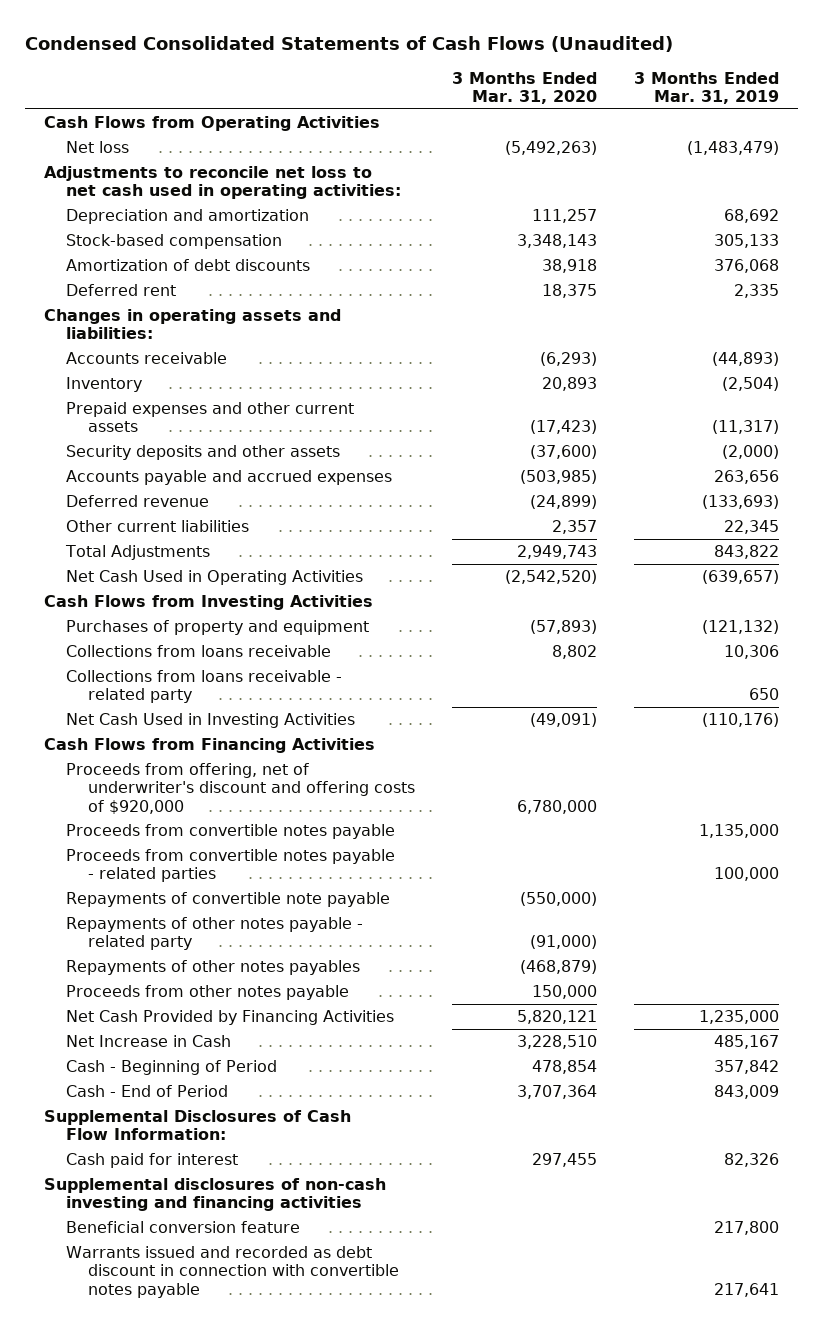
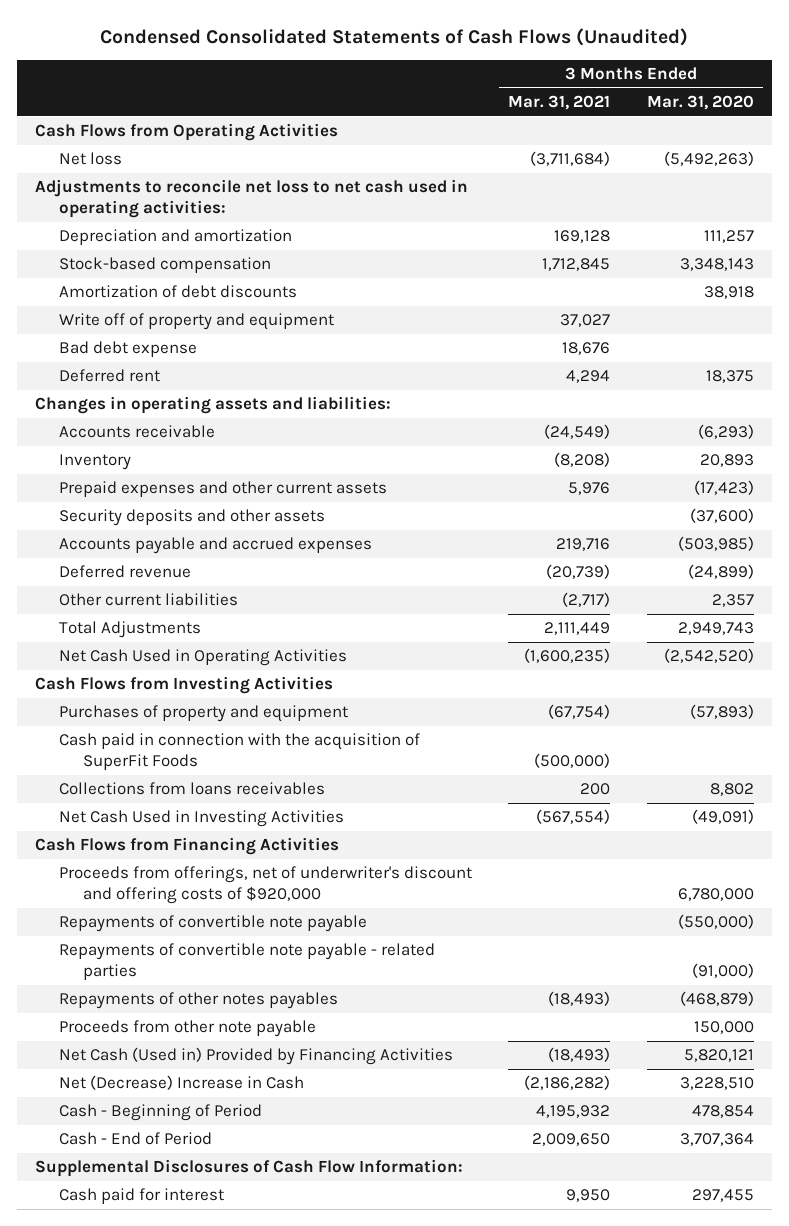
[634,71,780,105] 3 Months Ended Mar. 31, 2019 -> none
none -> [508,94,611,110] Mar. 31, 2021
none -> [59,313,335,331] Write off of property and equipment
none -> [59,341,198,358] Bad debt expense
[65,670,342,704] Collections from loans receivable - related party -> none
none -> [59,733,421,770] Cash paid in connection with the acquisition of SuperFit Foods
[65,645,331,658] Collections from loans receivable -> [59,782,326,796] Collections from loans receivables
[65,824,395,840] Proceeds from convertible notes payable -> none
[65,849,395,883] Proceeds from convertible notes payable - related parties -> none
[65,763,415,814] Proceeds from offering, net of underwriter's discount and offering costs of $920,000 -> [59,866,473,904] Proceeds from offerings, net of underwriter's discount and offering costs of $920,000
[65,917,363,951] Repayments of other notes payable - related party -> none
none -> [59,943,436,980] Repayments of convertible note payable - related parties
[65,985,349,1001] Proceeds from other notes payable -> [59,1020,317,1038] Proceeds from other note payable
[65,1010,394,1026] Net Cash Provided by Financing Activities -> [59,1047,454,1066] Net Cash (Used in) Provided by Financing Activities
[65,1035,231,1048] Net Increase in Cash -> [59,1075,305,1091] Net (Decrease) Increase in Cash
[44,1178,387,1212] Supplemental disclosures of non-cash investing and financing activities -> none
[65,1221,300,1234] Beneficial conversion feature -> none
[65,1246,399,1298] Warrants issued and recorded as debt discount in connection with convertible notes payable -> none

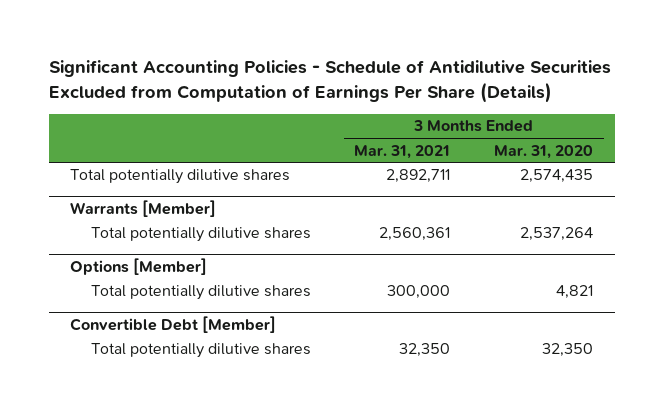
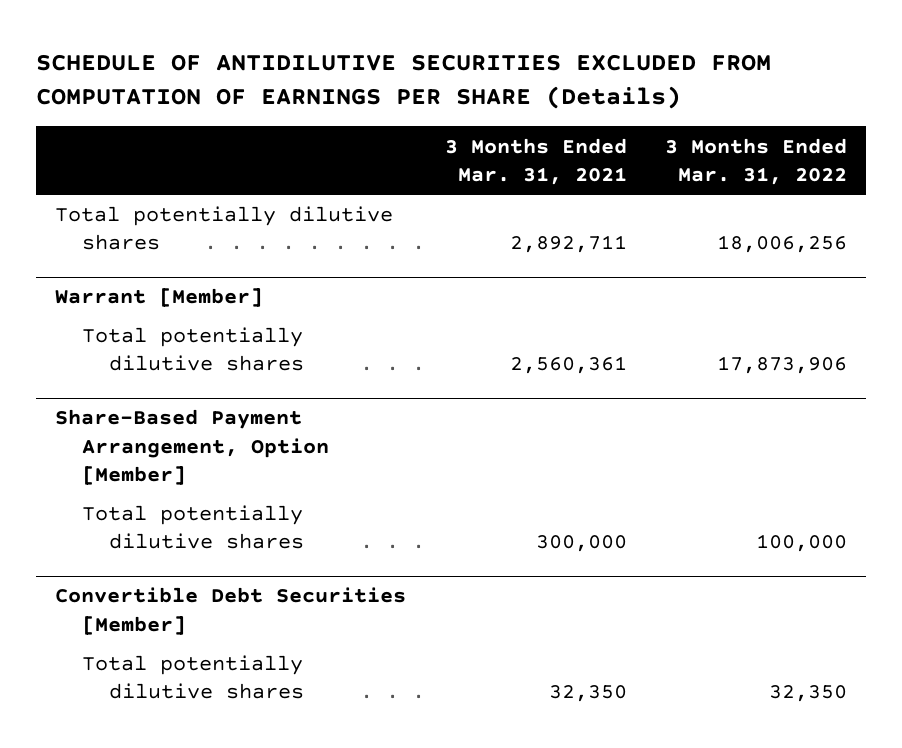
[48,60,611,104] Significant Accounting Policies - Schedule of Antidilutive Securities Excluded from Computation of Earnings Per Share (Details) -> [36,54,772,110] SCHEDULE OF ANTIDILUTIVE SECURITIES EXCLUDED FROM COMPUTATION OF EARNINGS PER SHARE (Details)
[493,144,593,159] Mar. 31, 2020 -> none
none -> [664,137,847,185] 3 Months Ended Mar. 31, 2022
[70,200,217,218] Warrants [Member] -> [55,288,264,308] Warrant [Member]
[70,258,208,276] Options [Member] -> [55,409,329,485] Share-Based Payment Arrangement, Option [Member]
[70,316,277,334] Convertible Debt [Member] -> [55,587,407,635] Convertible Debt Securities [Member]

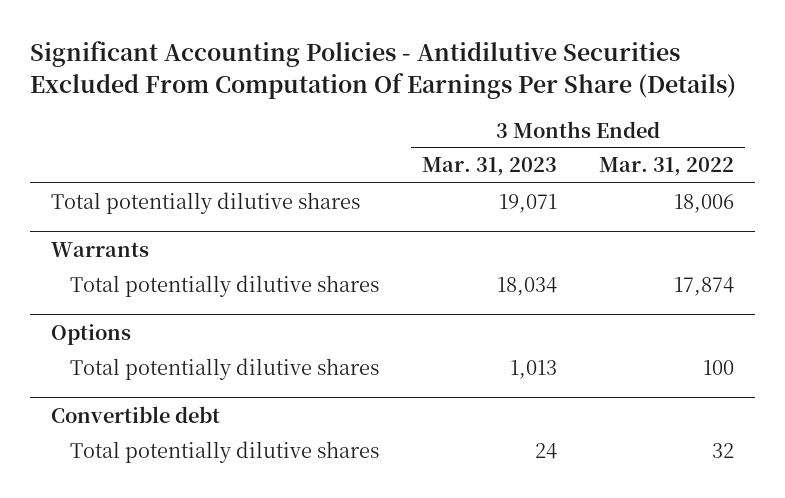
[36,54,772,110] SCHEDULE OF ANTIDILUTIVE SECURITIES EXCLUDED FROM COMPUTATION OF EARNINGS PER SHARE (Details) -> [29,41,736,99] Significant Accounting Policies - Antidilutive Securities Excluded From Computation Of Earnings Per Share (Details)
[444,137,627,185] 3 Months Ended Mar. 31, 2021 -> none
none -> [421,157,557,177] Mar. 31, 2023
[716,235,847,254] 18,006,256 -> [673,193,734,213] 18,006
[55,288,264,308] Warrant [Member] -> [50,241,149,257] Warrants
[716,356,847,375] 17,873,906 -> [673,276,734,296] 17,874
[55,409,329,485] Share-Based Payment Arrangement, Option [Member] -> [50,323,131,345] Options
[755,534,847,553] 100,000 -> [702,359,734,375] 100
[55,587,407,635] Convertible Debt Securities [Member] -> [50,405,220,423] Convertible debt
[768,685,847,703] 32,350 -> [711,442,734,458] 32

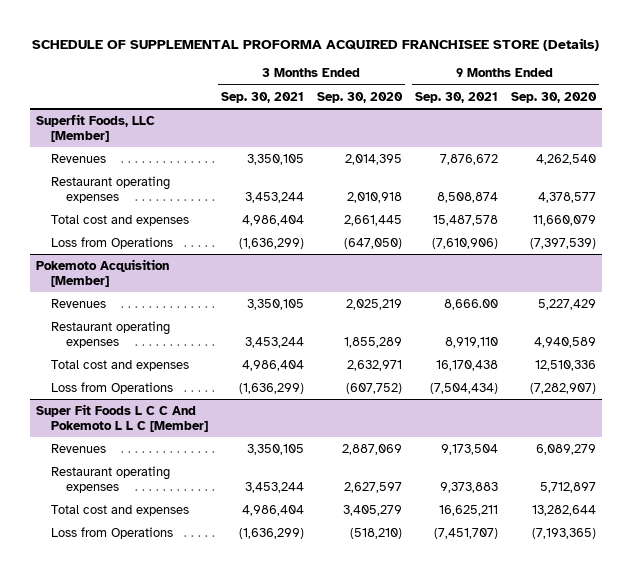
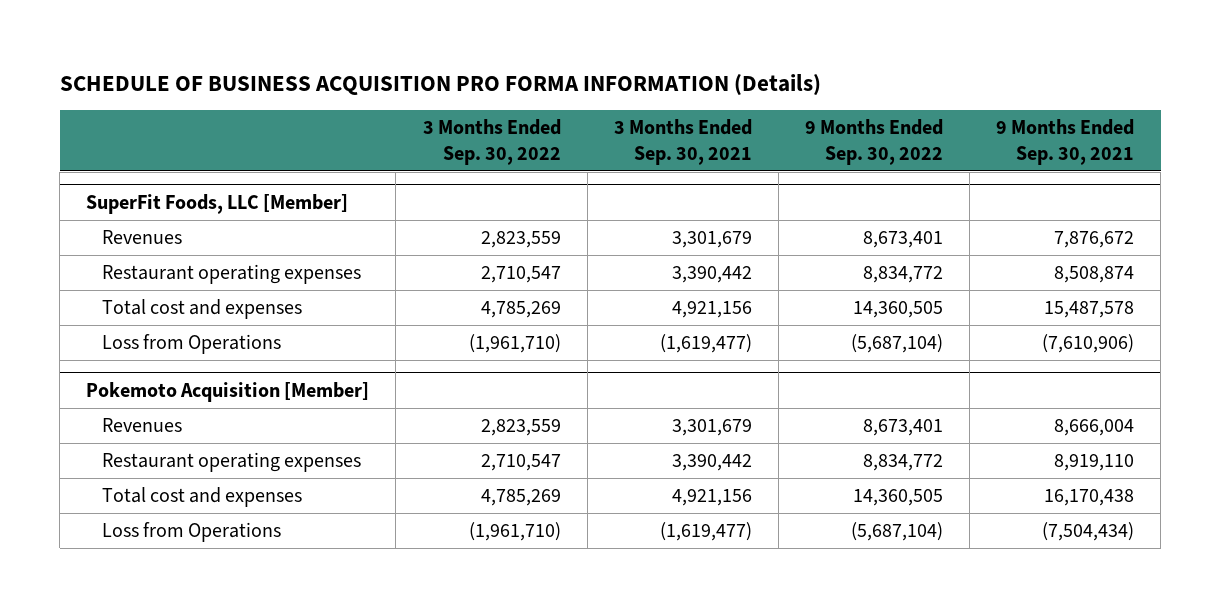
[31,38,599,52] SCHEDULE OF SUPPLEMENTAL PROFORMA ACQUIRED FRANCHISEE STORE (Details) -> [59,73,821,96] SCHEDULE OF BUSINESS ACQUISITION PRO FORMA INFORMATION (Details)
[316,91,403,103] Sep. 30, 2020 -> none
[510,91,597,103] Sep. 30, 2020 -> none
none -> [422,119,561,165] 3 Months Ended Sep. 30, 2022
none -> [804,119,943,165] 9 Months Ended Sep. 30, 2022
[36,113,156,142] Superfit Foods, LLC [Member] -> [86,193,349,214] SuperFit Foods, LLC [Member]
[247,153,305,165] 3,350,105 -> [671,231,752,249] 3,301,679
[245,191,305,203] 3,453,244 -> [671,266,752,284] 3,390,442
[242,214,305,226] 4,986,404 -> [671,301,752,319] 4,921,156
[239,237,305,249] (1,636,299) -> [659,334,752,354] (1,619,477)
[36,403,209,432] Super Fit Foods L C C And Pokemoto L L C [Member] -> none
[51,443,107,453] Revenues -> none
[51,465,171,493] Restaurant operating expenses -> none
[51,504,190,516] Total cost and expenses -> none
[51,526,174,539] Loss from Operations -> none
[247,298,305,310] 3,350,105 -> [671,419,752,437] 3,301,679
[443,298,498,310] 8,666.00 -> [1054,419,1135,437] 8,666,004
[245,336,305,348] 3,453,244 -> [671,454,752,472] 3,390,442
[242,359,305,371] 4,986,404 -> [671,489,752,507] 4,921,156
[239,382,305,394] (1,636,299) -> [659,522,752,542] (1,619,477)

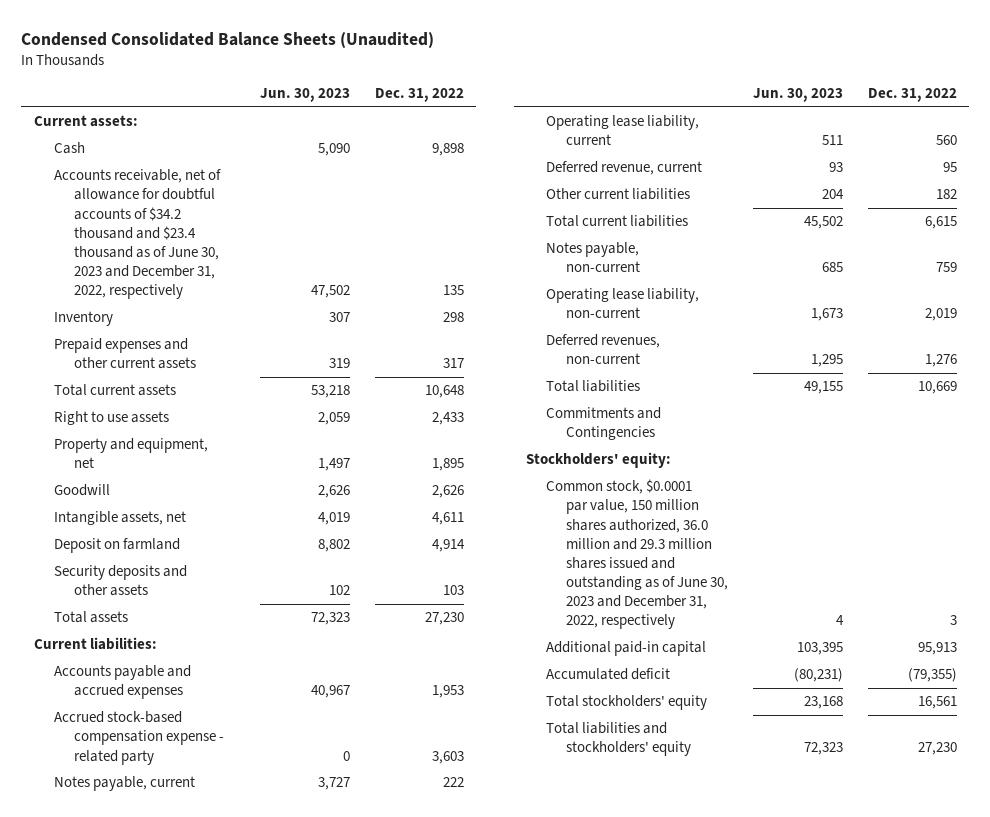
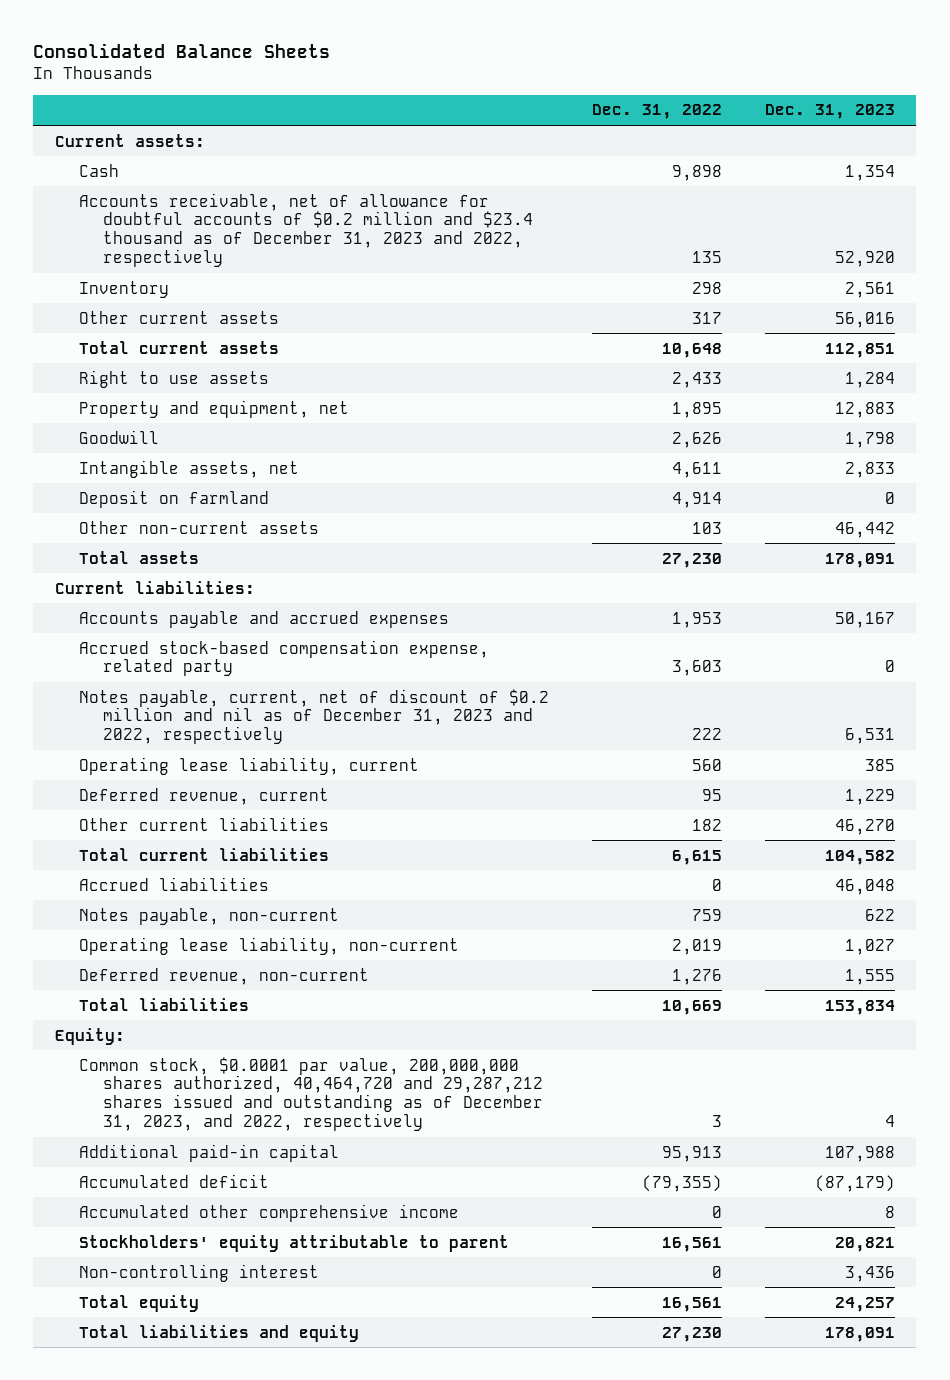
[21,31,435,48] Condensed Consolidated Balance Sheets (Unaudited) -> [33,42,331,58] Consolidated Balance Sheets
[260,88,351,103] Jun. 30, 2023 -> none
none -> [764,104,895,120] Dec. 31, 2023
[53,169,221,300] Accounts receivable, net of allowance for doubtful accounts of $34.2 thousand and $23.4 thousand as of June 30, 2023 and December 31, 2022, respectively -> [78,192,533,267] Accounts receivable, net of allowance for doubtful accounts of $0.2 million and $23.4 thousand as of December 31, 2023 and 2022, respectively
[53,338,196,370] Prepaid expenses and other current assets -> [78,310,279,324] Other current assets
[53,565,187,597] Security deposits and other assets -> none
none -> [78,520,319,534] Other non-current assets
[53,711,224,765] Accrued stock-based compensation expense - related party -> [78,639,489,677] Accrued stock-based compensation expense, related party
[53,776,195,792] Notes payable, current -> [78,688,549,745] Notes payable, current, net of discount of $0.2 million and nil as of December 31, 2023 and 2022, respectively
none -> [78,876,269,891] Accrued liabilities
[546,334,661,365] Deferred revenues, non-current -> [78,967,369,985] Deferred revenue, non-current
[546,407,662,441] Commitments and Contingencies -> none
[526,452,672,469] Stockholders' equity: -> [54,1027,125,1045] Equity:
[546,479,729,630] Common stock, $0.0001 par value, 150 million shares authorized, 36.0 million and 29.3 million shares issued and outstanding as of June 30, 2023 and December 31, 2022, respectively -> [78,1056,543,1131] Common stock, $0.0001 par value, 200,000,000 shares authorized, 40,464,720 and 29,287,212 shares issued and outstanding as of December 31, 2023, and 2022, respectively
none -> [78,1203,459,1222] Accumulated other comprehensive income
[546,695,708,711] Total stockholders' equity -> [78,1234,509,1252] Stockholders' equity attributable to parent
none -> [78,1263,319,1282] Non-controlling interest
none -> [78,1294,199,1312] Total equity
[546,722,692,757] Total liabilities and stockholders' equity -> [78,1324,359,1342] Total liabilities and equity

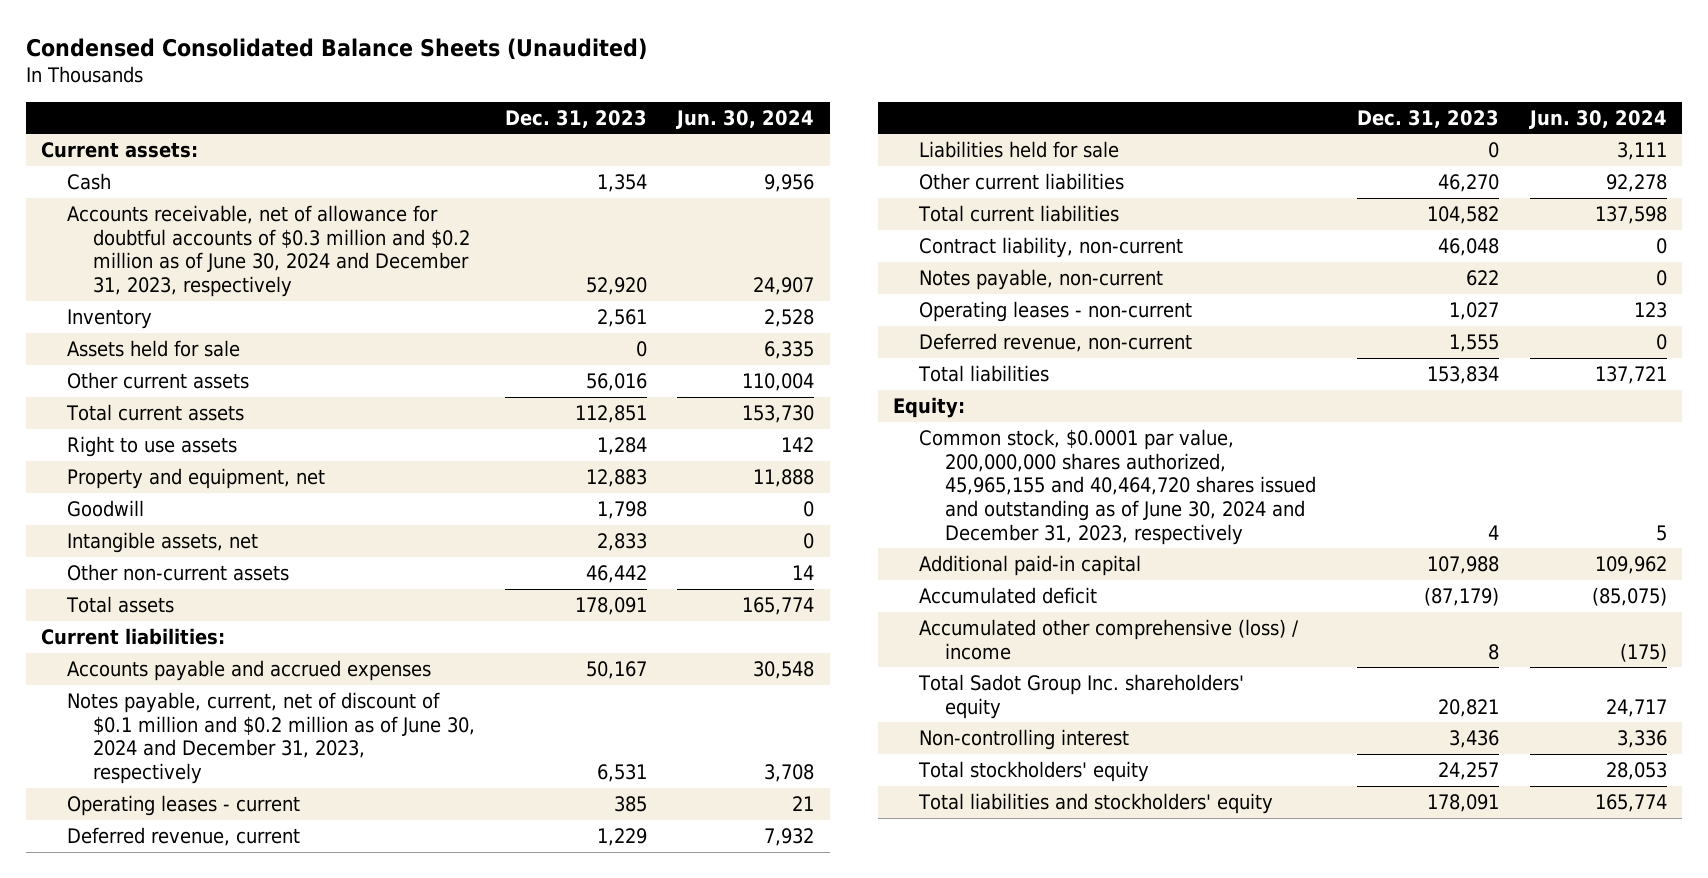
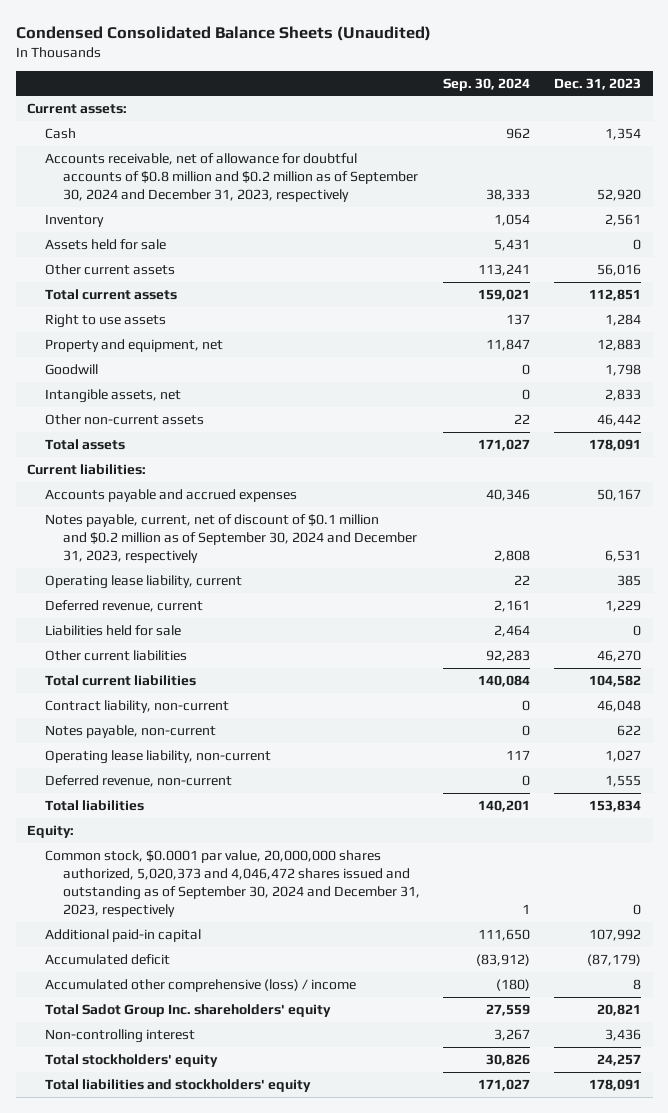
[676,109,815,129] Jun. 30, 2024 -> none
none -> [443,77,531,91] Sep. 30, 2024
[67,204,471,297] Accounts receivable, net of allowance for doubtful accounts of $0.3 million and $0.2 million as of June 30, 2024 and December 31, 2023, respectively -> [44,152,418,203] Accounts receivable, net of allowance for doubtful accounts of $0.8 million and $0.2 million as of September 30, 2024 and December 31, 2023, respectively
[67,691,476,784] Notes payable, current, net of discount of $0.1 million and $0.2 million as of June 30, 2024 and December 31, 2023, respectively -> [44,513,417,564] Notes payable, current, net of discount of $0.1 million and $0.2 million as of September 30, 2024 and December 31, 2023, respectively
[67,794,301,816] Operating leases - current -> [44,574,242,589] Operating lease liability, current
[919,300,1193,322] Operating leases - non-current -> [44,749,271,764] Operating lease liability, non-current
[919,428,1317,545] Common stock, $0.0001 par value, 200,000,000 shares authorized, 45,965,155 and 40,464,720 shares issued and outstanding as of June 30, 2024 and December 31, 2023, respectively -> [44,849,420,918] Common stock, $0.0001 par value, 20,000,000 shares authorized, 5,020,373 and 4,046,472 shares issued and outstanding as of September 30, 2024 and December 31, 2023, respectively
[1488,524,1500,540] 4 -> [632,904,641,916] 0
[1427,555,1500,574] 107,988 -> [588,928,641,941] 107,992

